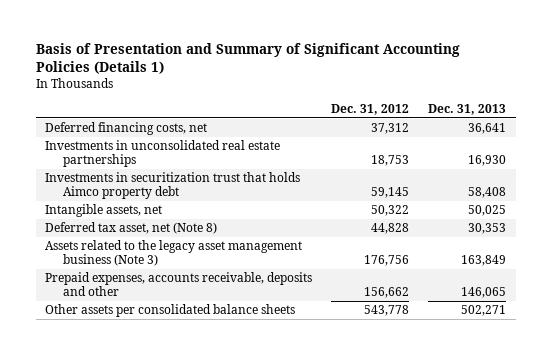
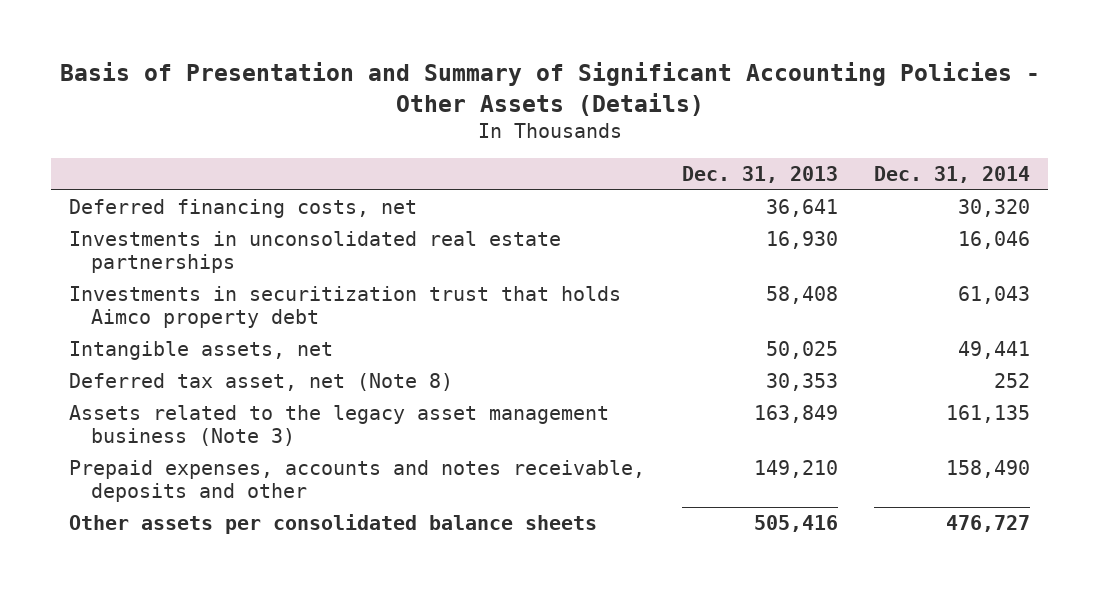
[35,43,460,75] Basis of Presentation and Summary of Significant Accounting Policies (Details 1) -> [59,62,1040,116] Basis of Presentation and Summary of Significant Accounting Policies - Other Assets (Details)
[331,104,410,116] Dec. 31, 2012 -> none
none -> [874,165,1031,183] Dec. 31, 2014
[45,272,313,297] Prepaid expenses, accounts receivable, deposits and other -> [68,460,645,502] Prepaid expenses, accounts and notes receivable, deposits and other
[461,287,507,299] 146,065 -> [753,460,838,479] 149,210
[461,305,507,317] 502,271 -> [753,515,838,533] 505,416

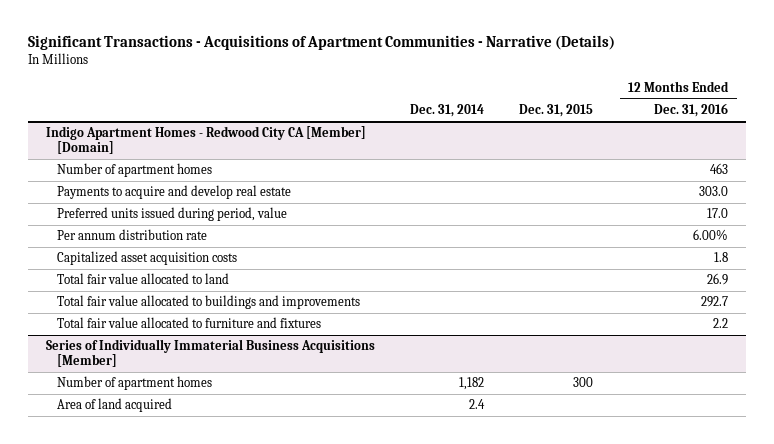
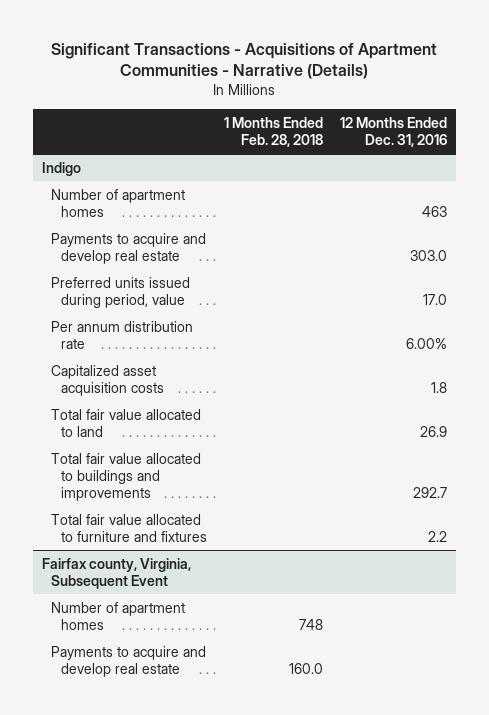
[409,104,484,118] Dec. 31, 2014 -> none
[519,104,594,118] Dec. 31, 2015 -> none
none -> [224,116,324,147] 1 Months Ended Feb. 28, 2018
[45,126,366,155] Indigo Apartment Homes - Redwood City CA [Member] [Domain] -> [41,161,81,176] Indigo
[45,339,375,368] Series of Individually Immaterial Business Acquisitions [Member] -> none
none -> [41,557,191,589] Fairfax county, Virginia, Subsequent Event
[57,398,173,413] Area of land acquired -> none
none -> [51,645,207,677] Payments to acquire and develop real estate

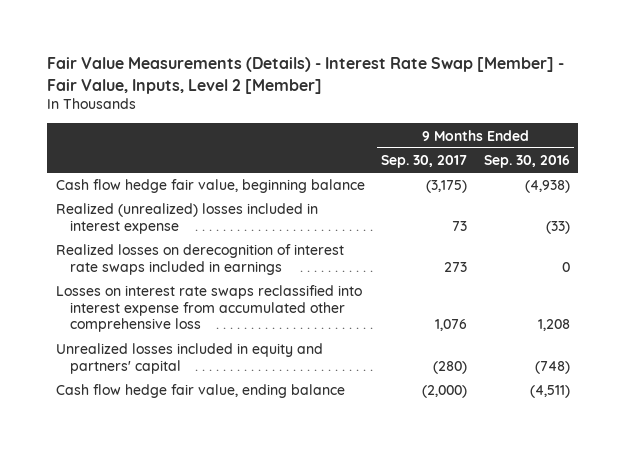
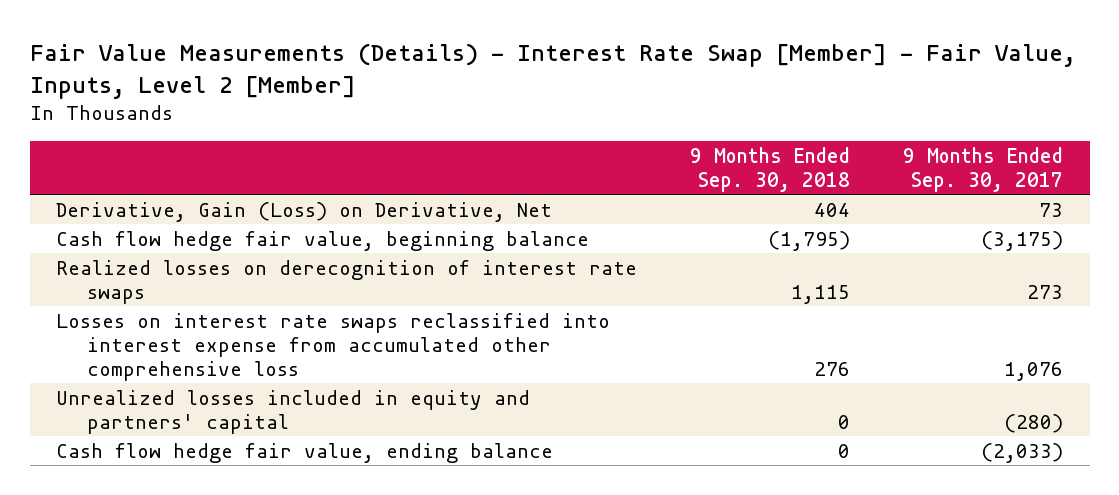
[483,155,570,169] Sep. 30, 2016 -> none
none -> [690,146,851,192] 9 Months Ended Sep. 30, 2018
none -> [56,201,553,222] Derivative, Gain (Loss) on Derivative, Net
[55,203,318,234] Realized (unrealized) losses included in interest expense -> none
[55,244,344,275] Realized losses on derecognition of interest rate swaps included in earnings -> [56,259,638,304] Realized losses on derecognition of interest rate swaps
[422,385,468,399] (2,000) -> [981,442,1064,463] (2,033)

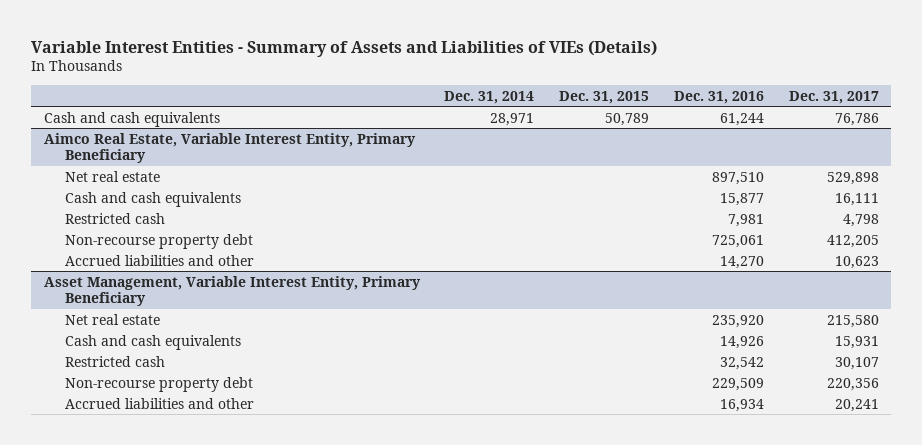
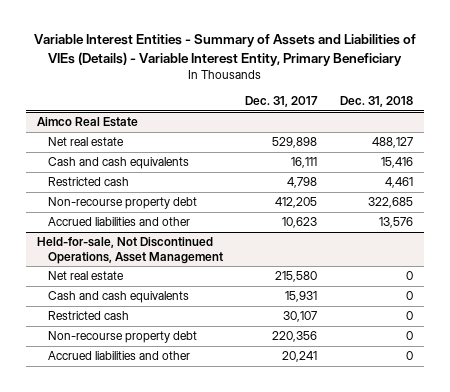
[31,39,658,57] Variable Interest Entities - Summary of Assets and Liabilities of VIEs (Details) -> [34,34,417,66] Variable Interest Entities - Summary of Assets and Liabilities of VIEs (Details) - Variable Interest Entity, Primary Beneficiary
[444,90,535,104] Dec. 31, 2014 -> none
[559,90,650,104] Dec. 31, 2015 -> none
[673,90,764,104] Dec. 31, 2016 -> none
none -> [339,96,413,108] Dec. 31, 2018
[43,111,220,127] Cash and cash equivalents -> none
[43,132,416,164] Aimco Real Estate, Variable Interest Entity, Primary Beneficiary -> none
none -> [37,117,139,128] Aimco Real Estate
[43,275,421,307] Asset Management, Variable Interest Entity, Primary Beneficiary -> none
none -> [37,237,223,264] Held-for-sale, Not Discontinued Operations, Asset Management

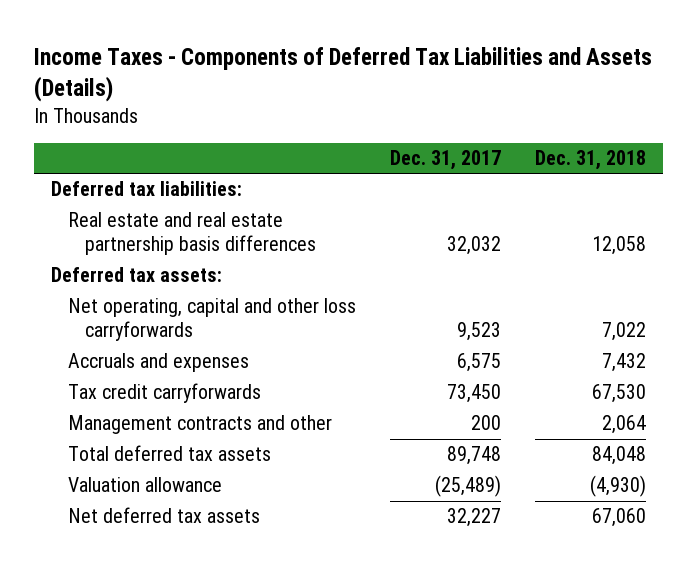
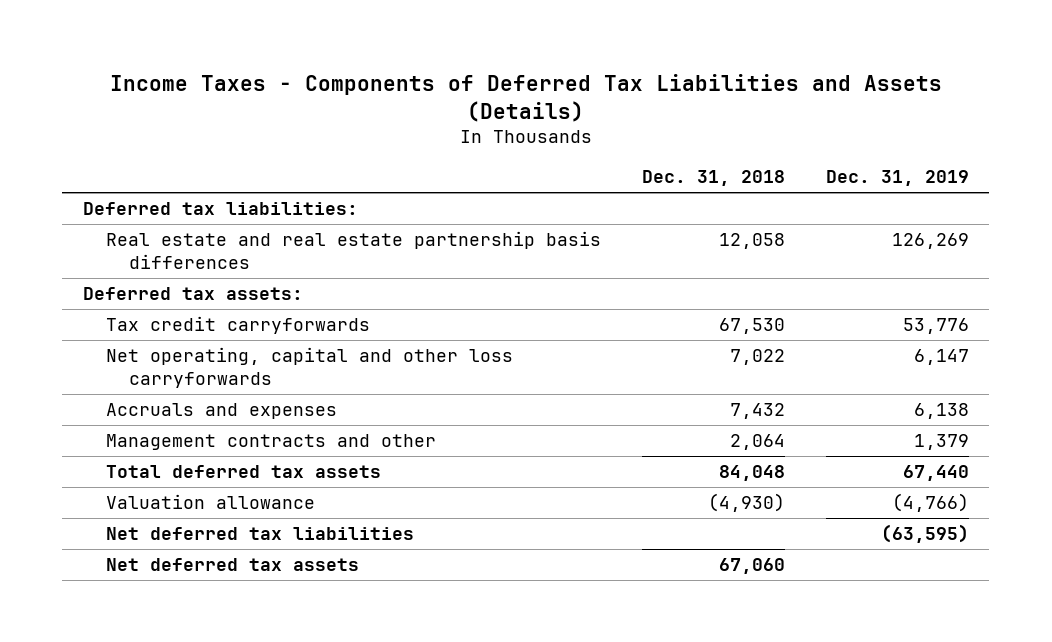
[389,150,501,171] Dec. 31, 2017 -> none
none -> [825,170,969,187] Dec. 31, 2019
[68,383,262,404] Tax credit carryforwards -> [105,316,370,335] Tax credit carryforwards
none -> [105,527,414,541] Net deferred tax liabilities

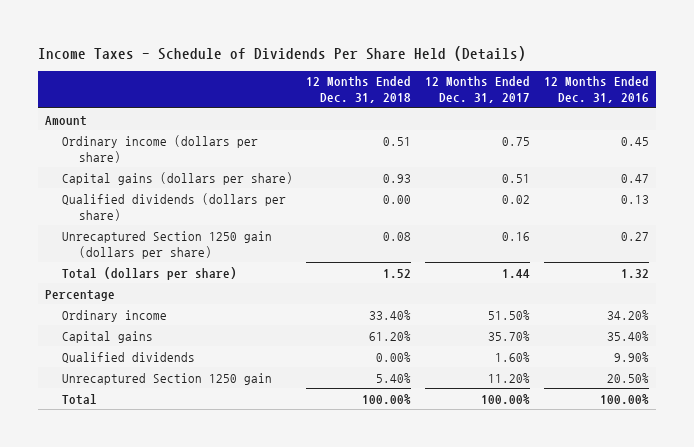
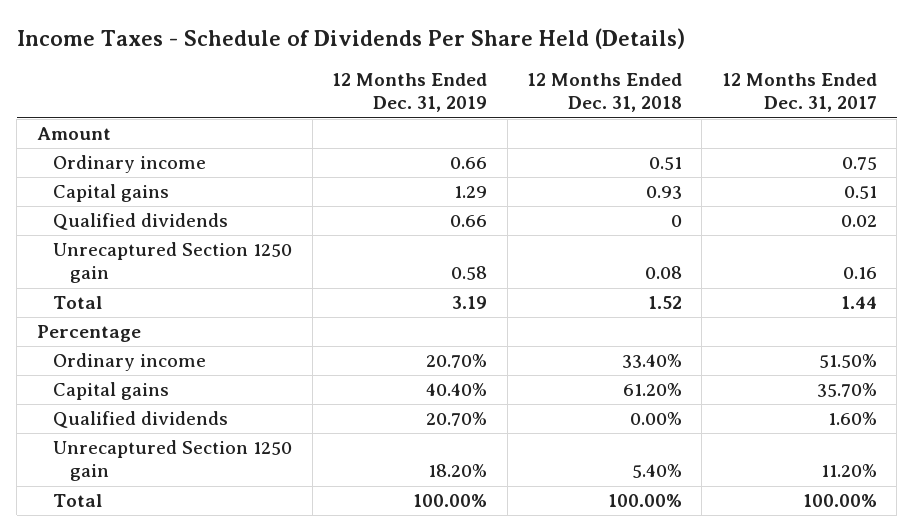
[543,76,649,104] 12 Months Ended Dec. 31, 2016 -> none
none -> [332,73,488,113] 12 Months Ended Dec. 31, 2019
[61,134,258,163] Ordinary income (dollars per share) -> [53,155,207,174] Ordinary income
[61,171,293,185] Capital gains (dollars per share) -> [53,184,170,203] Capital gains
[61,192,286,221] Qualified dividends (dollars per share) -> [53,213,229,231] Qualified dividends
[383,194,412,204] 0.00 -> [670,215,682,228] 0
[61,230,272,259] Unrecaptured Section 1250 gain (dollars per share) -> [53,242,293,284] Unrecaptured Section 1250 gain
[61,266,237,280] Total (dollars per share) -> [53,296,103,310] Total

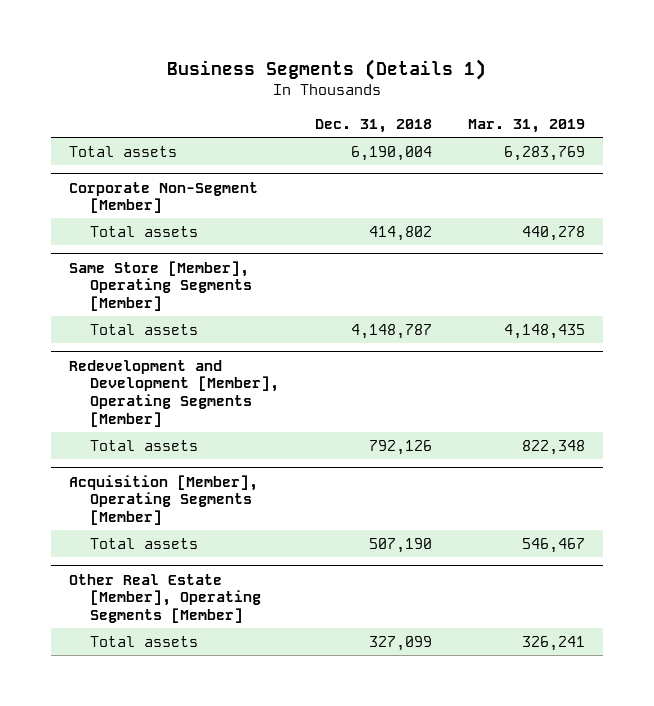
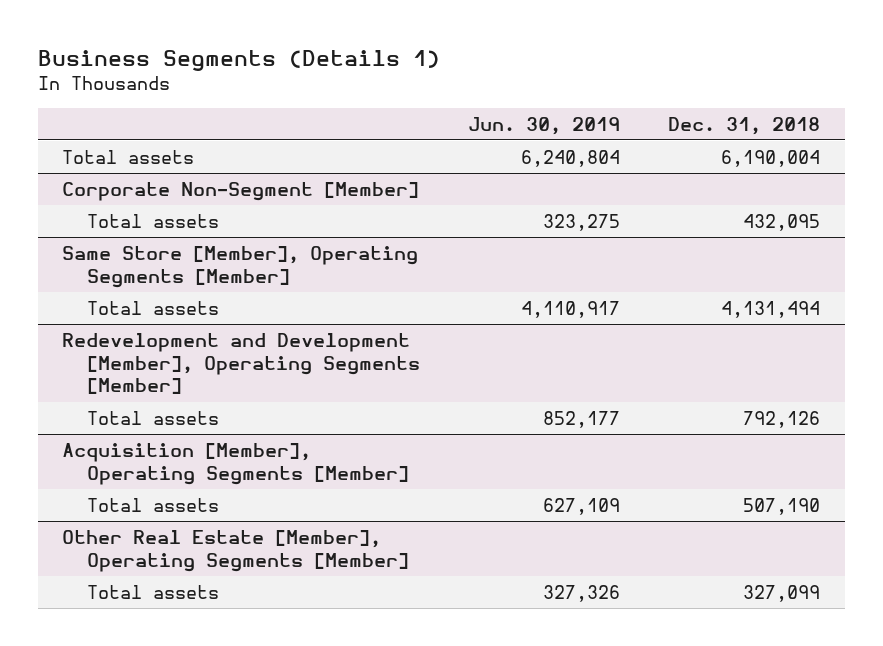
[467,119,585,134] Mar. 31, 2019 -> none
none -> [468,116,621,135] Jun. 30, 2019
[368,225,432,241] 414,802 -> [743,213,821,231] 432,095
[350,323,432,339] 4,148,787 -> [721,300,821,318] 4,131,494

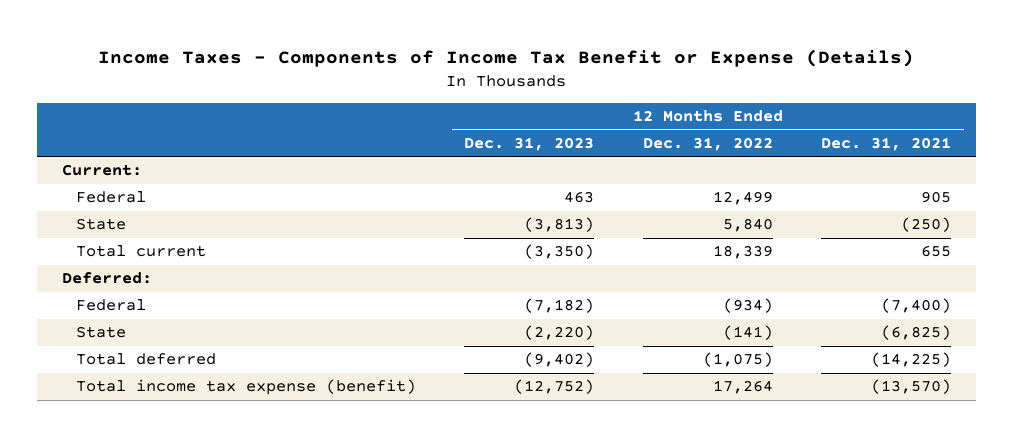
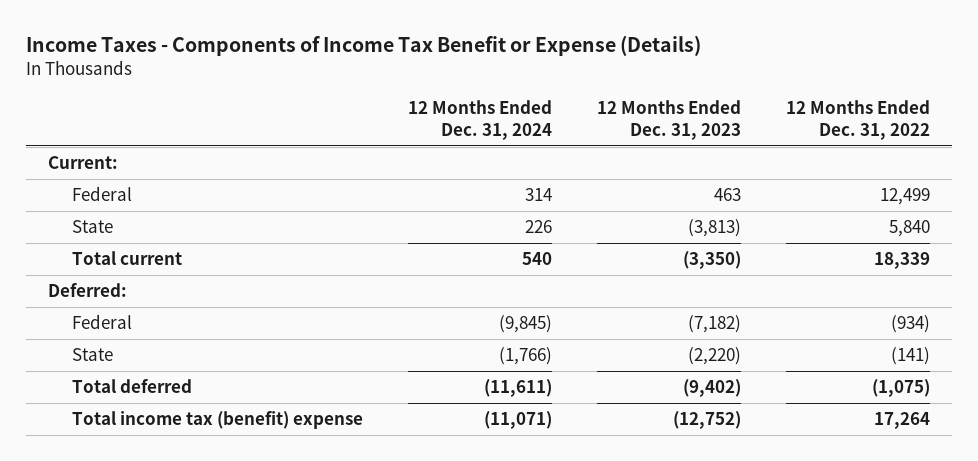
[821,136,952,151] Dec. 31, 2021 -> none
none -> [407,100,552,140] 12 Months Ended Dec. 31, 2024
[75,379,416,396] Total income tax expense (benefit) -> [71,411,363,430] Total income tax (benefit) expense

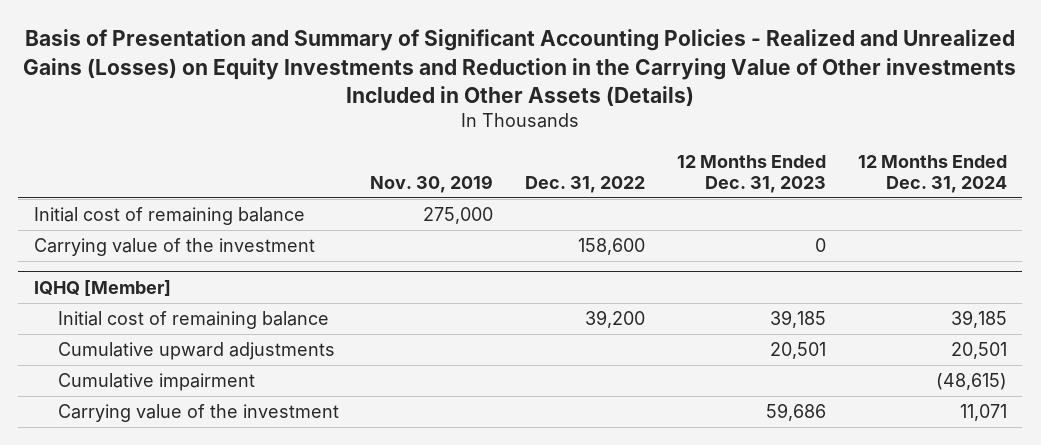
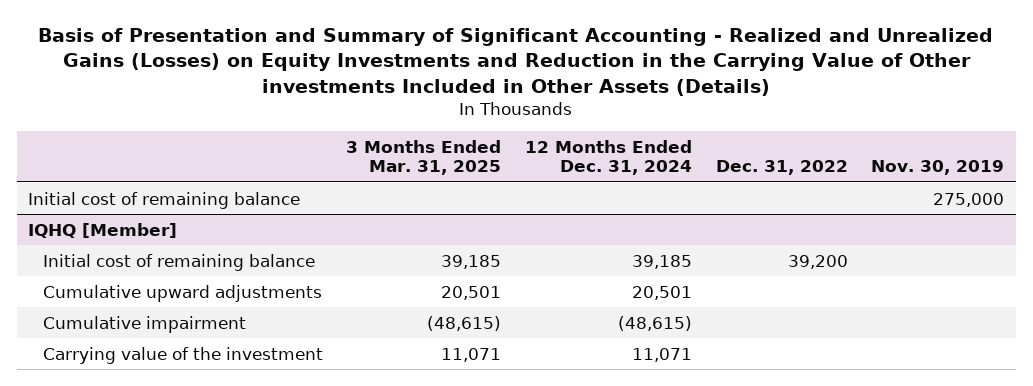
[23,29,1017,106] Basis of Presentation and Summary of Significant Accounting Policies - Realized and Unrealized Gains (Losses) on Equity Investments and Reduction in the Carrying Value of Other investments Included in Other Assets (Details) -> [38,27,994,96] Basis of Presentation and Summary of Significant Accounting - Realized and Unrealized Gains (Losses) on Equity Investments and Reduction in the Carrying Value of Other investments Included in Other Assets (Details)
[676,154,826,193] 12 Months Ended Dec. 31, 2023 -> none
none -> [346,139,502,176] 3 Months Ended Mar. 31, 2025
[33,238,315,257] Carrying value of the investment -> none

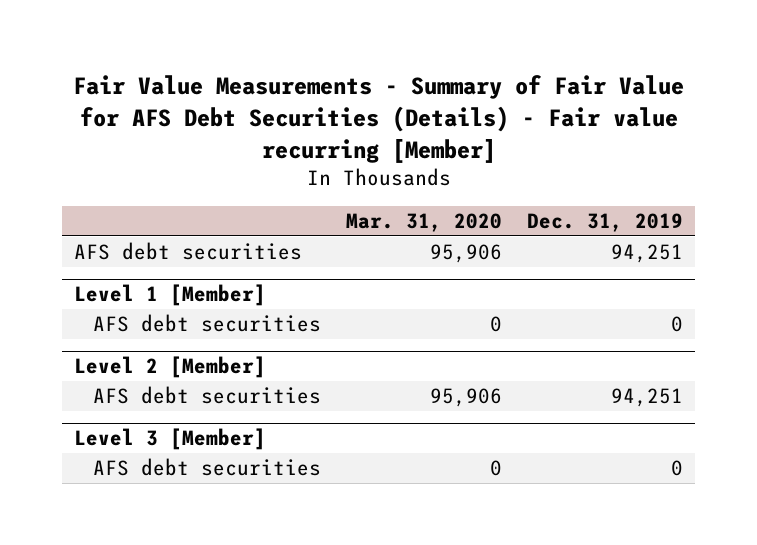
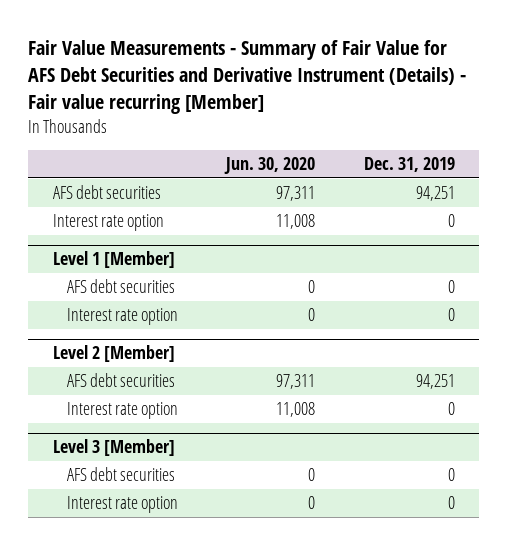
[72,74,684,163] Fair Value Measurements - Summary of Fair Value for AFS Debt Securities (Details) - Fair value recurring [Member] -> [28,40,467,115] Fair Value Measurements - Summary of Fair Value for AFS Debt Securities and Derivative Instrument (Details) - Fair value recurring [Member]
[346,213,503,233] Mar. 31, 2020 -> none
none -> [224,157,316,175] Jun. 30, 2020
none -> [52,213,164,231] Interest rate option
none -> [67,307,179,325] Interest rate option
none -> [67,401,179,419] Interest rate option
none -> [67,495,179,513] Interest rate option

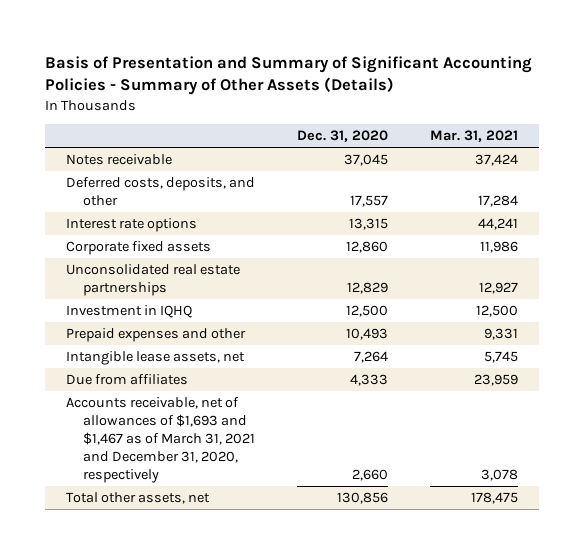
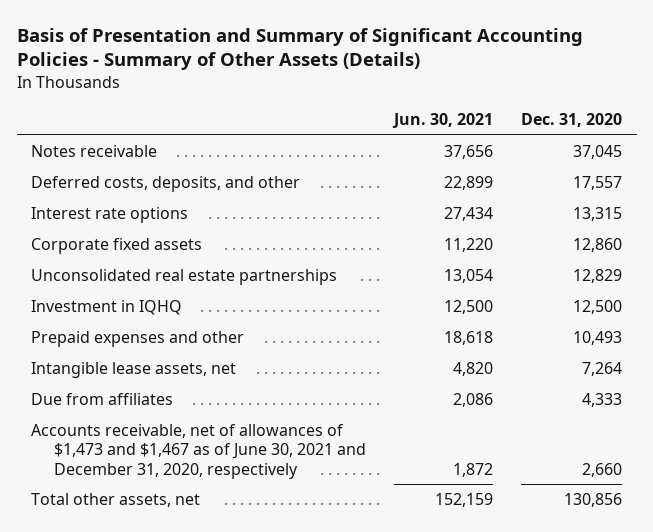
[430,130,519,143] Mar. 31, 2021 -> none
none -> [392,113,494,129] Jun. 30, 2021
[66,397,256,483] Accounts receivable, net of allowances of $1,693 and $1,467 as of March 31, 2021 and December 31, 2020, respectively -> [30,424,367,479] Accounts receivable, net of allowances of $1,473 and $1,467 as of June 30, 2021 and December 31, 2020, respectively

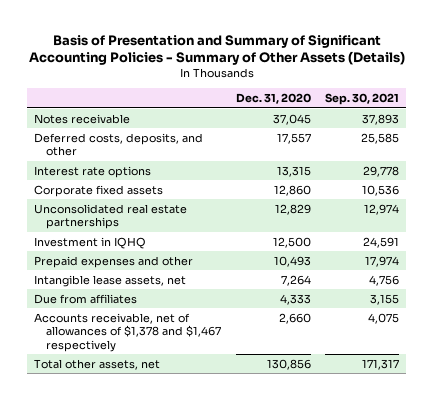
[392,113,494,129] Jun. 30, 2021 -> none
none -> [324,93,399,106] Sep. 30, 2021
[30,424,367,479] Accounts receivable, net of allowances of $1,473 and $1,467 as of June 30, 2021 and December 31, 2020, respectively -> [34,312,222,352] Accounts receivable, net of allowances of $1,378 and $1,467 respectively

